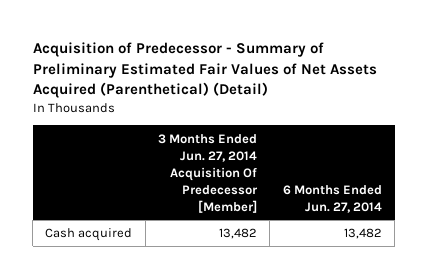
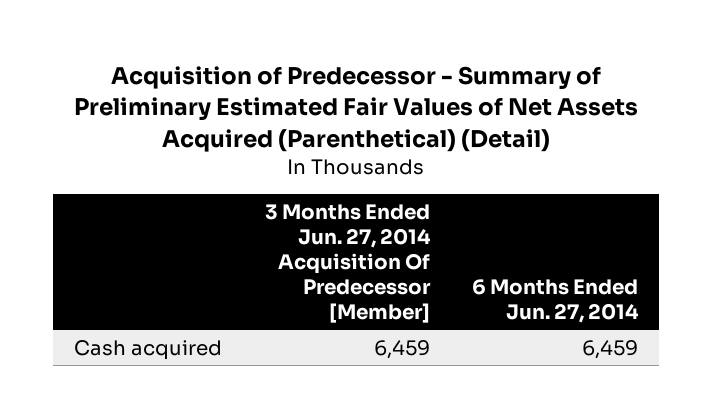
[219,228,258,240] 13,482 -> [373,340,430,360] 6,459
[343,228,382,240] 13,482 -> [582,340,639,360] 6,459

